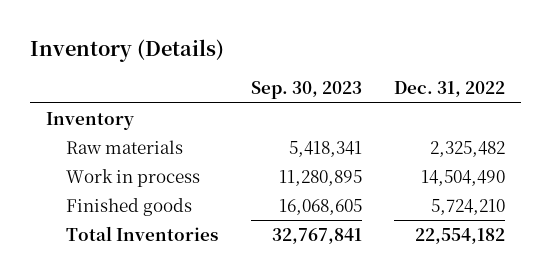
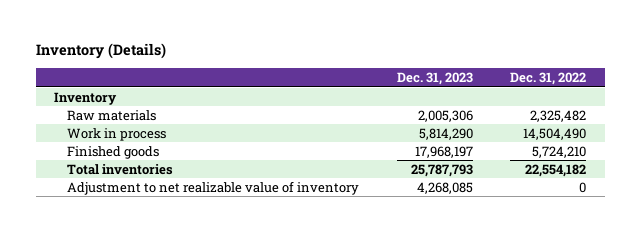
[250,81,362,100] Sep. 30, 2023 -> none
none -> [396,71,473,85] Dec. 31, 2023
[66,225,219,241] Total Inventories -> [66,163,173,175] Total inventories
none -> [66,180,359,195] Adjustment to net realizable value of inventory

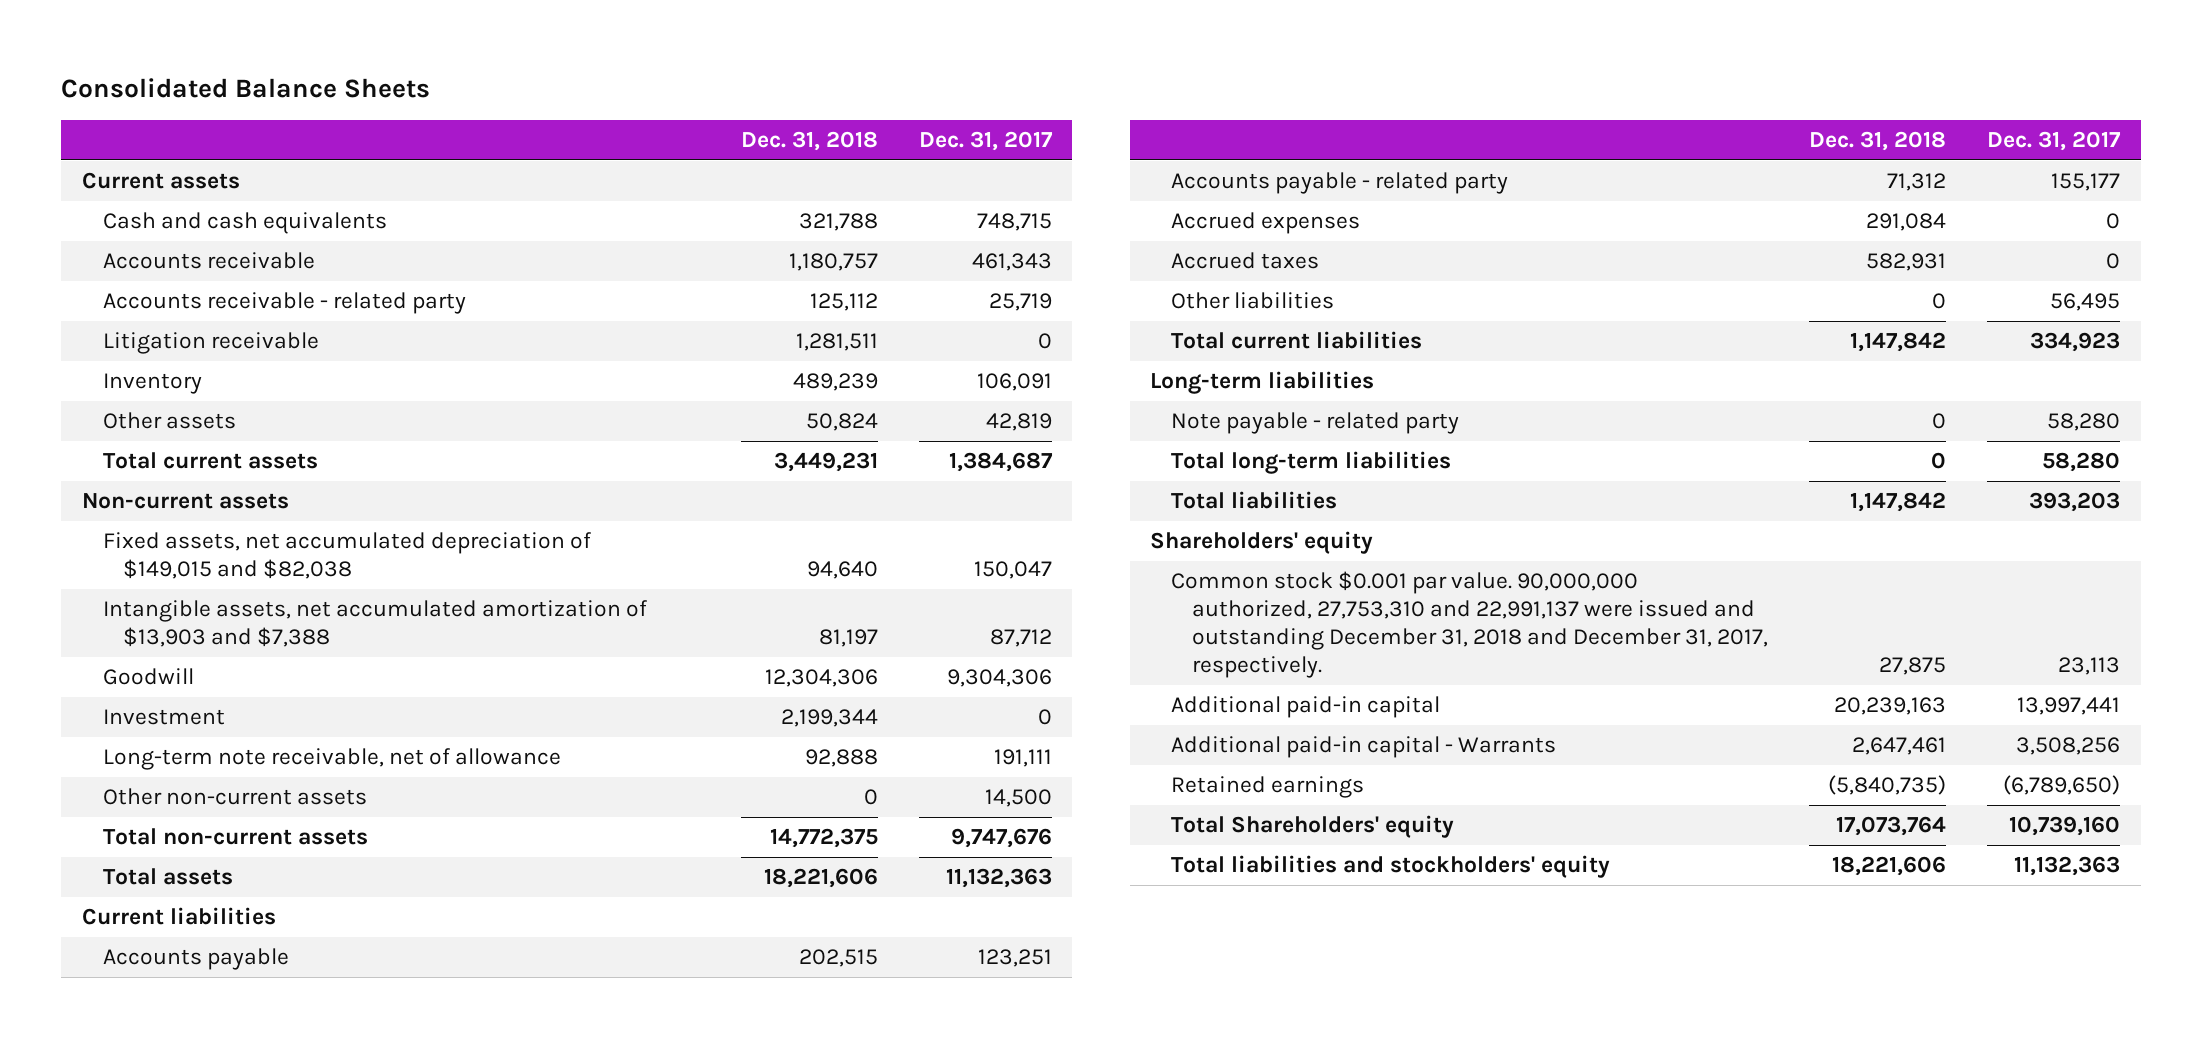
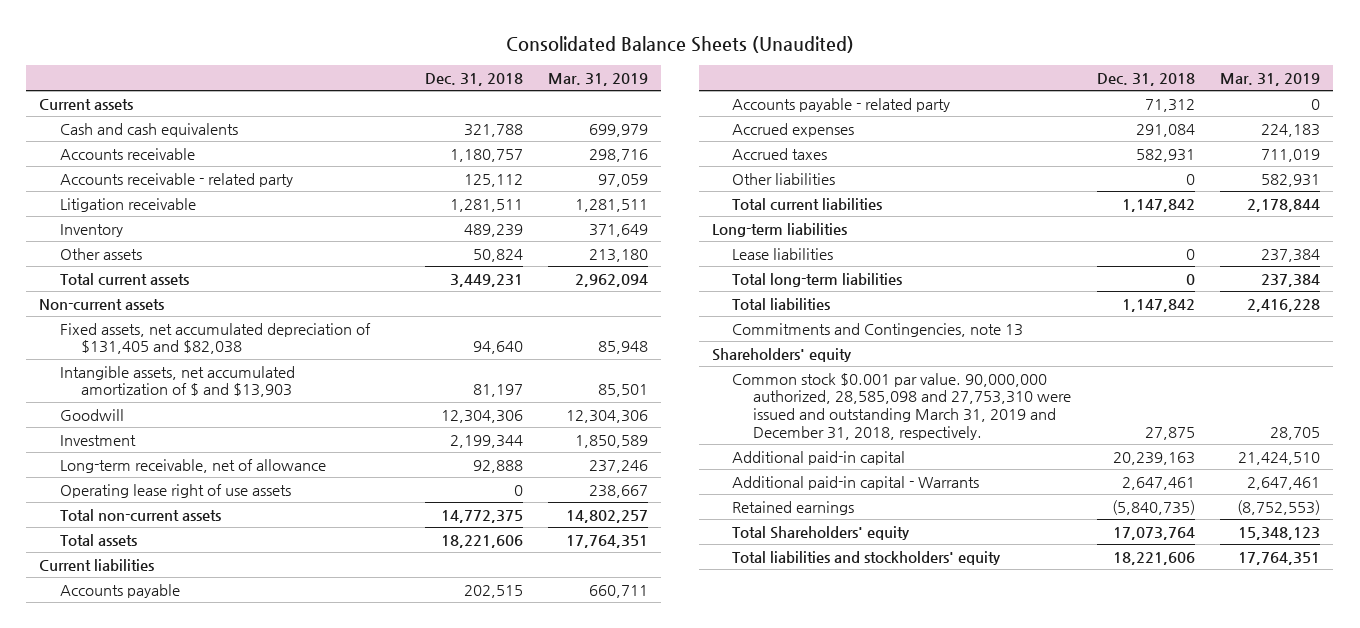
[61,77,431,98] Consolidated Balance Sheets -> [505,36,854,54] Consolidated Balance Sheets (Unaudited)
[918,131,1053,152] Dec. 31, 2017 -> none
none -> [547,73,648,87] Mar. 31, 2019
[102,532,591,580] Fixed assets, net accumulated depreciation of $149,015 and $82,038 -> [60,322,372,355] Fixed assets, net accumulated depreciation of $131,405 and $82,038
[102,600,647,648] Intangible assets, net accumulated amortization of $13,903 and $7,388 -> [60,365,296,398] Intangible assets, net accumulated amortization of $ and $13,903
[102,788,367,806] Other non-current assets -> none
[102,748,561,771] Long-term note receivable, net of allowance -> [60,458,327,473] Long-term receivable, net of allowance
none -> [60,483,292,498] Operating lease right of use assets
[1171,412,1460,435] Note payable - related party -> none
none -> [732,247,834,260] Lease liabilities
none -> [732,322,1024,337] Commitments and Contingencies, note 13
[1171,571,1768,679] Common stock $0.001 par value. 90,000,000 authorized, 27,753,310 and 22,991,137 were issued and outstanding December 31, 2018 and December 31, 2017, respectively. -> [732,372,1072,440] Common stock $0.001 par value. 90,000,000 authorized, 28,585,098 and 27,753,310 were issued and outstanding March 31, 2019 and December 31, 2018, respectively.

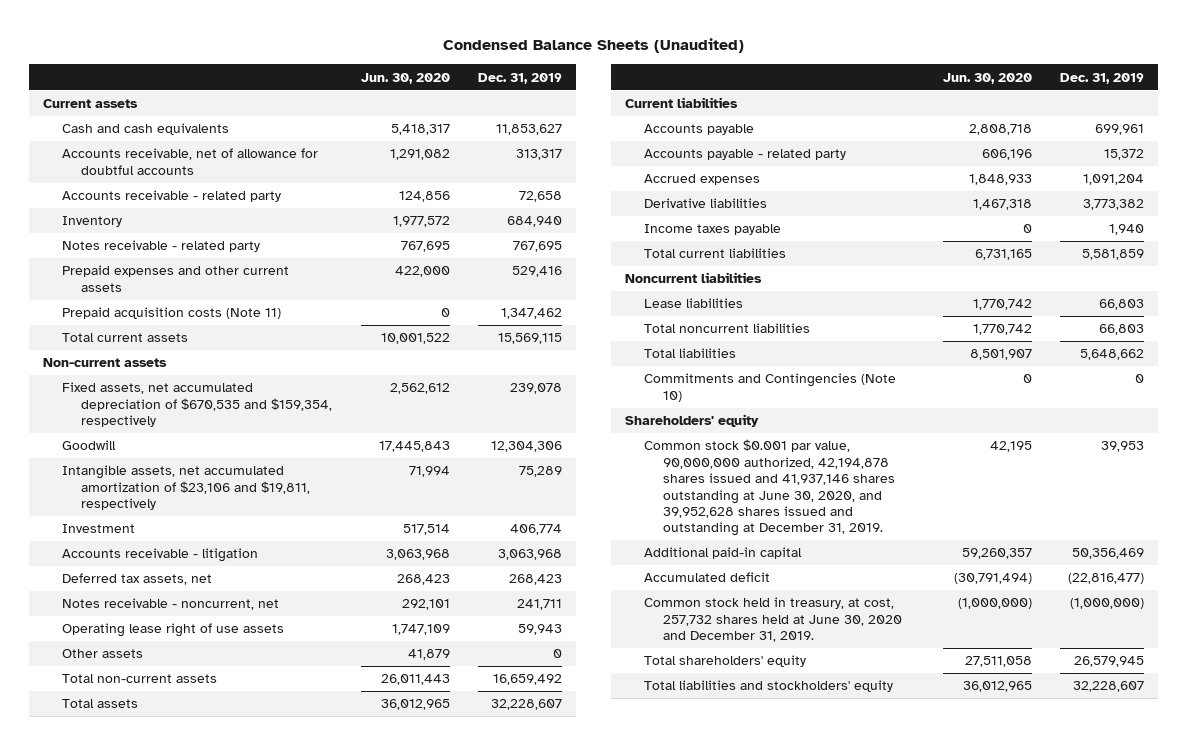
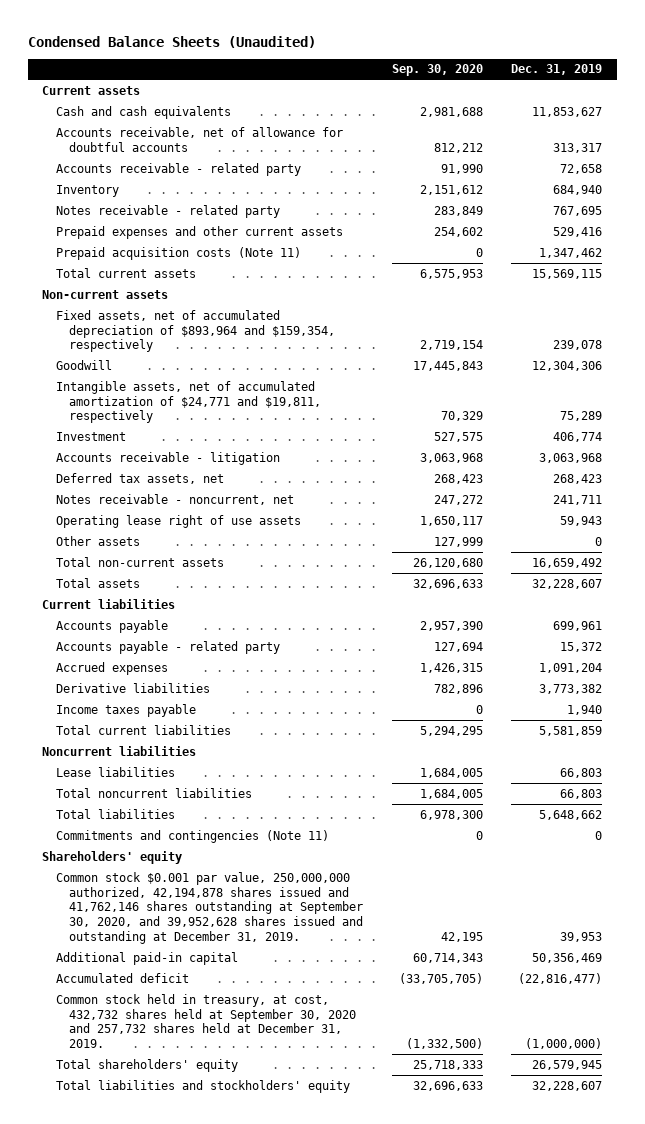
[360,72,450,84] Jun. 30, 2020 -> none
none -> [391,64,483,77] Sep. 30, 2020
[62,382,333,428] Fixed assets, net accumulated depreciation of $670,535 and $159,354, respectively -> [55,309,336,353] Fixed assets, net of accumulated depreciation of $893,964 and $159,354, respectively
[62,465,311,511] Intangible assets, net accumulated amortization of $23,106 and $19,811, respectively -> [55,380,322,424] Intangible assets, net of accumulated amortization of $24,771 and $19,811, respectively
[644,373,897,402] Commitments and Contingencies (Note 10) -> [55,829,329,843] Commitments and contingencies (Note 11)
[644,439,896,537] Common stock $0.001 par value, 90,000,000 authorized, 42,194,878 shares issued and 41,937,146 shares outstanding at June 30, 2020, and 39,952,628 shares issued and outstanding at December 31, 2019. -> [55,871,364,944] Common stock $0.001 par value, 250,000,000 authorized, 42,194,878 shares issued and 41,762,146 shares outstanding at September 30, 2020, and 39,952,628 shares issued and outstanding at December 31, 2019.
[644,597,903,643] Common stock held in treasury, at cost, 257,732 shares held at June 30, 2020 and December 31, 2019. -> [55,993,357,1049] Common stock held in treasury, at cost, 432,732 shares held at September 30, 2020 and 257,732 shares held at December 31, 2019.

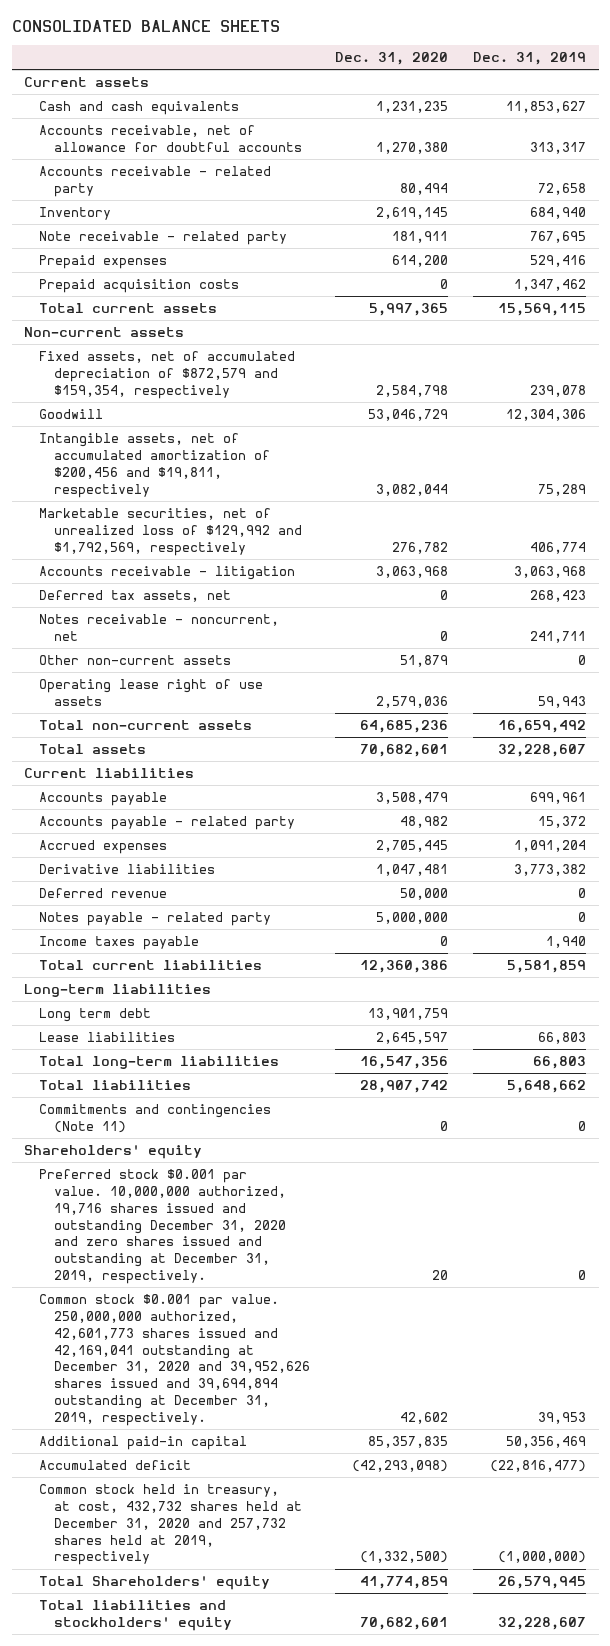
[27,35,316,48] Condensed Balance Sheets (Unaudited) -> [11,20,280,33] CONSOLIDATED BALANCE SHEETS
[391,64,483,77] Sep. 30, 2020 -> none
none -> [335,52,449,66] Dec. 31, 2020
[55,204,280,218] Notes receivable - related party -> [39,230,288,245] Note receivable - related party
[55,225,343,239] Prepaid expenses and other current assets -> [39,254,168,269] Prepaid expenses
[55,246,301,260] Prepaid acquisition costs (Note 11) -> [39,278,240,293] Prepaid acquisition costs
[55,309,336,353] Fixed assets, net of accumulated depreciation of $893,964 and $159,354, respectively -> [39,350,296,399] Fixed assets, net of accumulated depreciation of $872,579 and $159,354, respectively
[55,380,322,424] Intangible assets, net of accumulated amortization of $24,771 and $19,811, respectively -> [39,432,271,498] Intangible assets, net of accumulated amortization of $200,456 and $19,811, respectively
[55,431,126,441] Investment -> [39,507,303,556] Marketable securities, net of unrealized loss of $129,992 and $1,792,569, respectively
none -> [39,654,232,665] Other non-current assets
[55,535,140,546] Other assets -> none
none -> [39,887,168,898] Deferred revenue
none -> [39,911,272,926] Notes payable - related party
[42,745,197,756] Noncurrent liabilities -> [24,983,212,997] Long-term liabilities
none -> [39,1007,152,1022] Long term debt
[55,787,252,798] Total noncurrent liabilities -> [39,1055,280,1069] Total long-term liabilities
none -> [39,1168,287,1285] Preferred stock $0.001 par value. 10,000,000 authorized, 19,716 shares issued and outstanding December 31, 2020 and zero shares issued and outstanding at December 31, 2019, respectively.
[55,871,364,944] Common stock $0.001 par value, 250,000,000 authorized, 42,194,878 shares issued and 41,762,146 shares outstanding at September 30, 2020, and 39,952,628 shares issued and outstanding at December 31, 2019. -> [39,1293,311,1427] Common stock $0.001 par value. 250,000,000 authorized, 42,601,773 shares issued and 42,169,041 outstanding at December 31, 2020 and 39,952,626 shares issued and 39,694,894 outstanding at December 31, 2019, respectively.
[55,993,357,1049] Common stock held in treasury, at cost, 432,732 shares held at September 30, 2020 and 257,732 shares held at December 31, 2019. -> [39,1483,303,1566] Common stock held in treasury, at cost, 432,732 shares held at December 31, 2020 and 257,732 shares held at 2019, respectively
[55,1058,238,1072] Total shareholders' equity -> [39,1575,271,1590] Total Shareholders' equity

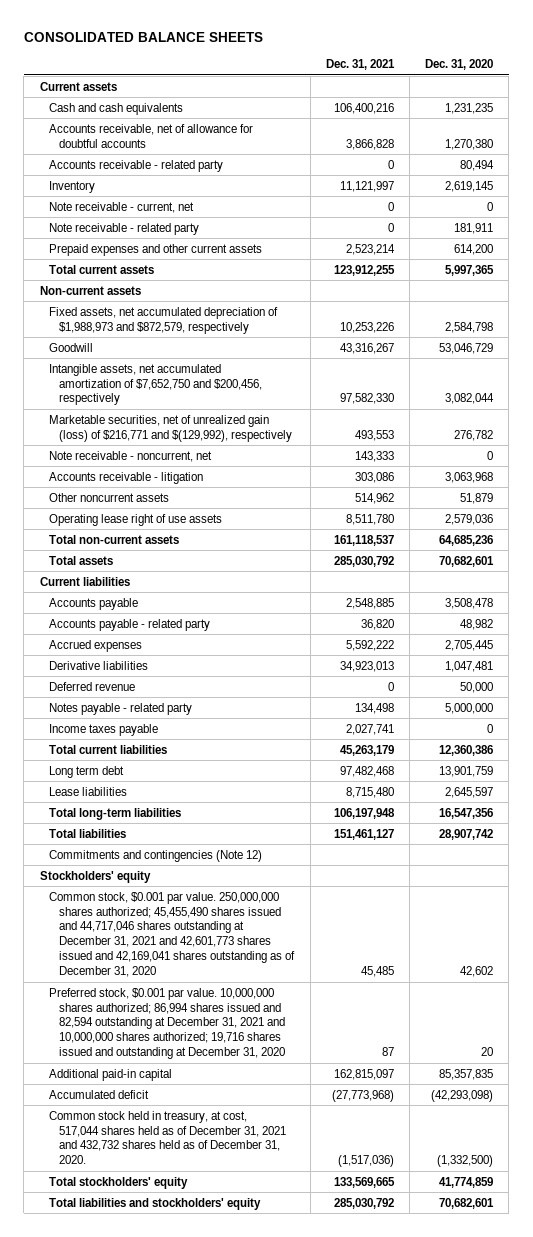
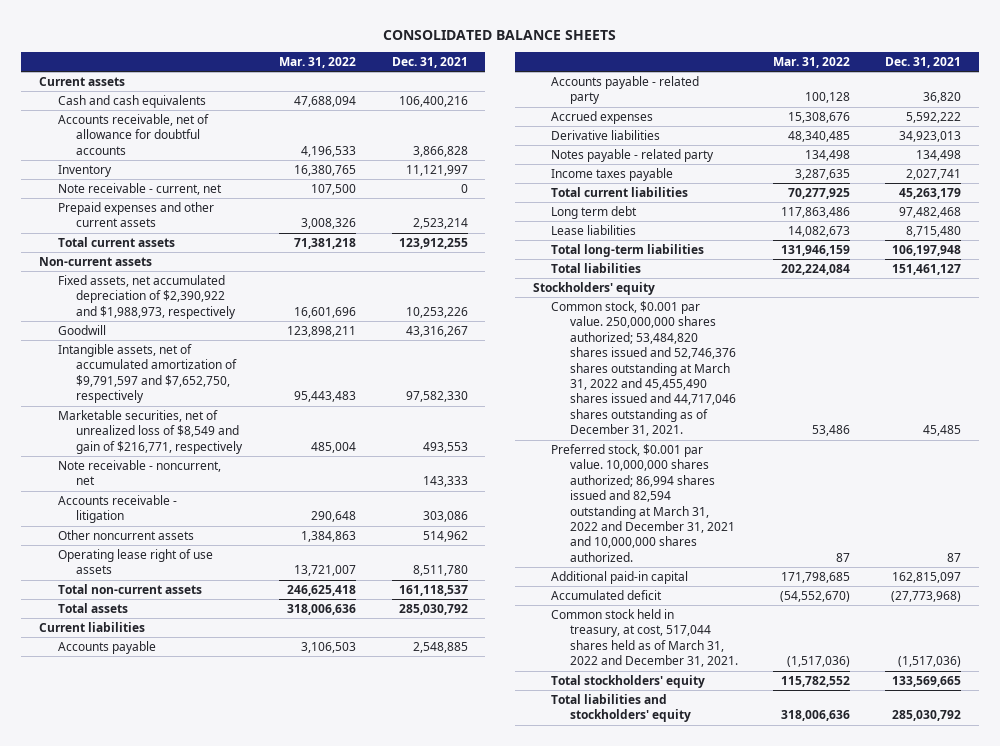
[425,59,494,71] Dec. 31, 2020 -> none
none -> [279,57,357,69] Mar. 31, 2022
[49,159,224,172] Accounts receivable - related party -> none
[49,222,200,235] Note receivable - related party -> none
[49,306,279,334] Fixed assets, net accumulated depreciation of $1,988,973 and $872,579, respectively -> [57,274,237,319] Fixed assets, net accumulated depreciation of $2,390,922 and $1,988,973, respectively
[49,363,263,406] Intangible assets, net accumulated amortization of $7,652,750 and $200,456, respectively -> [57,343,238,404] Intangible assets, net of accumulated amortization of $9,791,597 and $7,652,750, respectively
[49,414,293,442] Marketable securities, net of unrealized gain (loss) of $216,771 and $(129,992), respectively -> [57,409,244,454] Marketable securities, net of unrealized loss of $8,549 and gain of $216,771, respectively
[49,681,136,691] Deferred revenue -> none
[49,849,263,862] Commitments and contingencies (Note 12) -> none
[49,891,296,978] Common stock, $0.001 par value. 250,000,000 shares authorized; 45,455,490 shares issued and 44,717,046 shares outstanding at December 31, 2021 and 42,601,773 shares issued and 42,169,041 shares outstanding as of December 31, 2020 -> [551,300,736,437] Common stock, $0.001 par value. 250,000,000 shares authorized; 53,484,820 shares issued and 52,746,376 shares outstanding at March 31, 2022 and 45,455,490 shares issued and 44,717,046 shares outstanding as of December 31, 2021.
[49,987,286,1060] Preferred stock, $0.001 par value. 10,000,000 shares authorized; 86,994 shares issued and 82,594 outstanding at December 31, 2021 and 10,000,000 shares authorized; 19,716 shares issued and outstanding at December 31, 2020 -> [551,443,735,562] Preferred stock, $0.001 par value. 10,000,000 shares authorized; 86,994 shares issued and 82,594 outstanding at March 31, 2022 and December 31, 2021 and 10,000,000 shares authorized.
[49,1110,287,1165] Common stock held in treasury, at cost, 517,044 shares held as of December 31, 2021 and 432,732 shares held as of December 31, 2020. -> [551,608,738,668] Common stock held in treasury, at cost, 517,044 shares held as of March 31, 2022 and December 31, 2021.

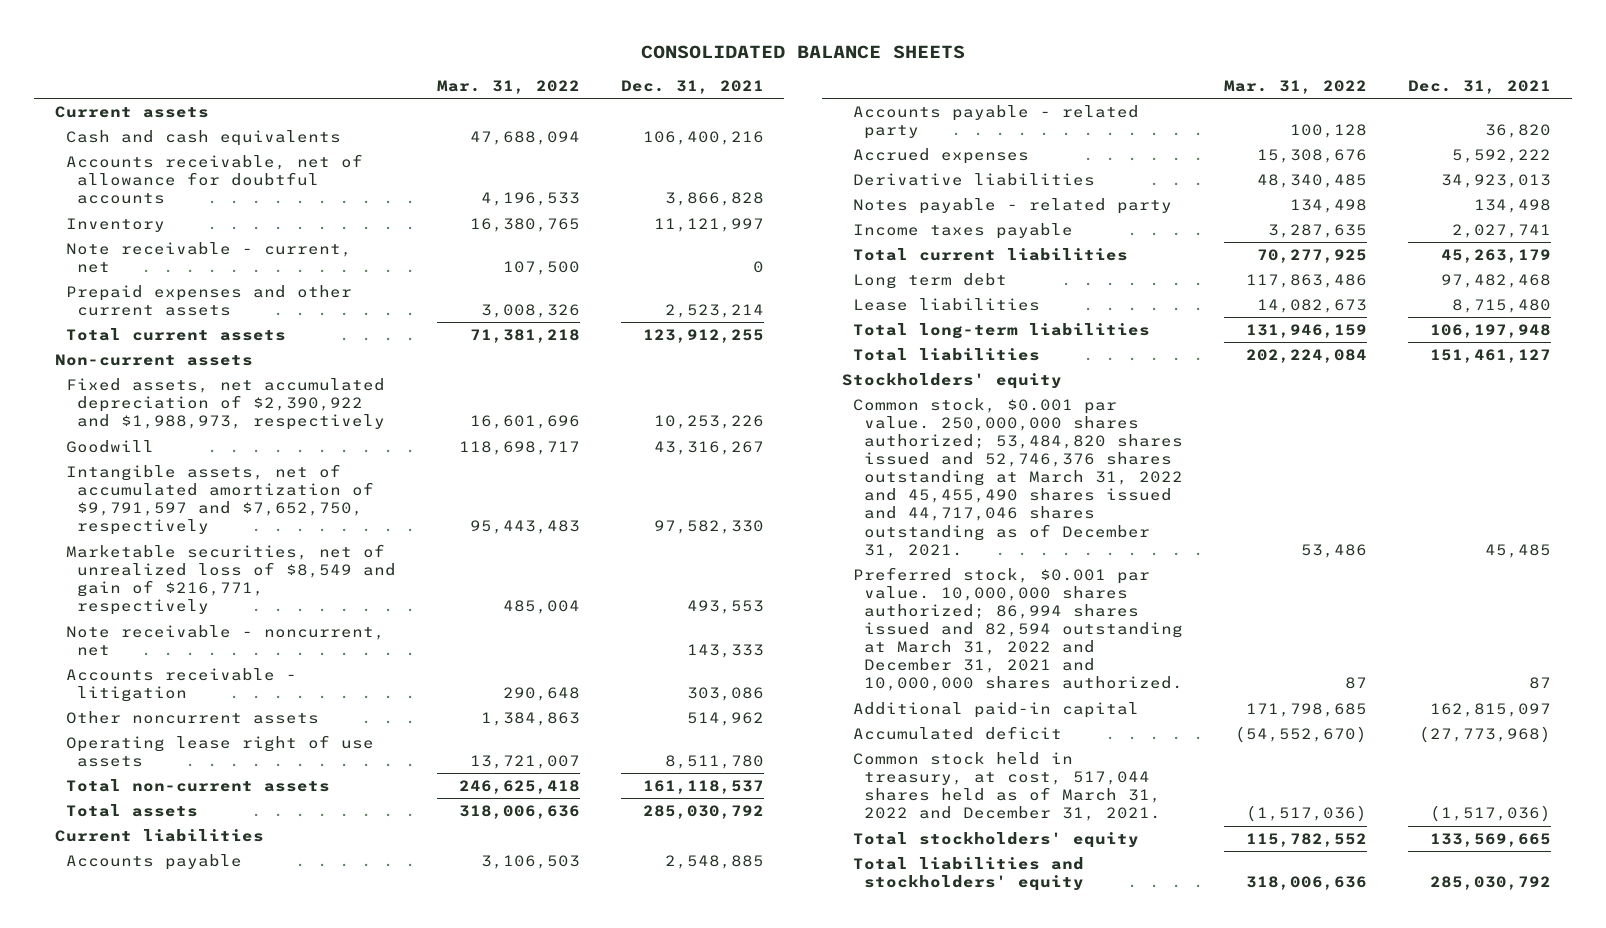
[287,325,357,337] 123,898,211 -> [458,440,580,455] 118,698,717

